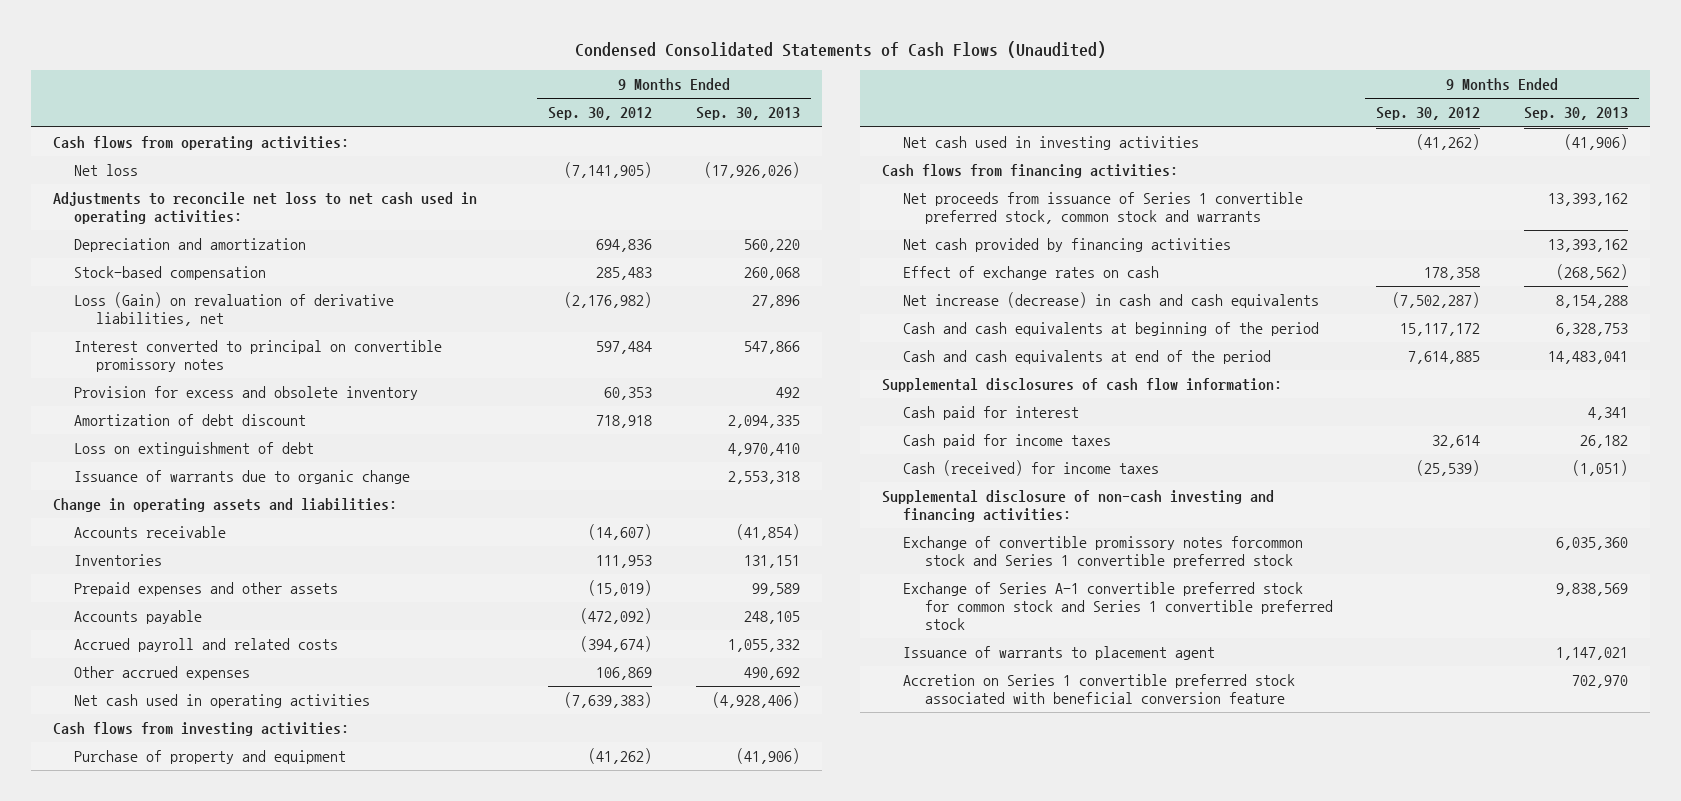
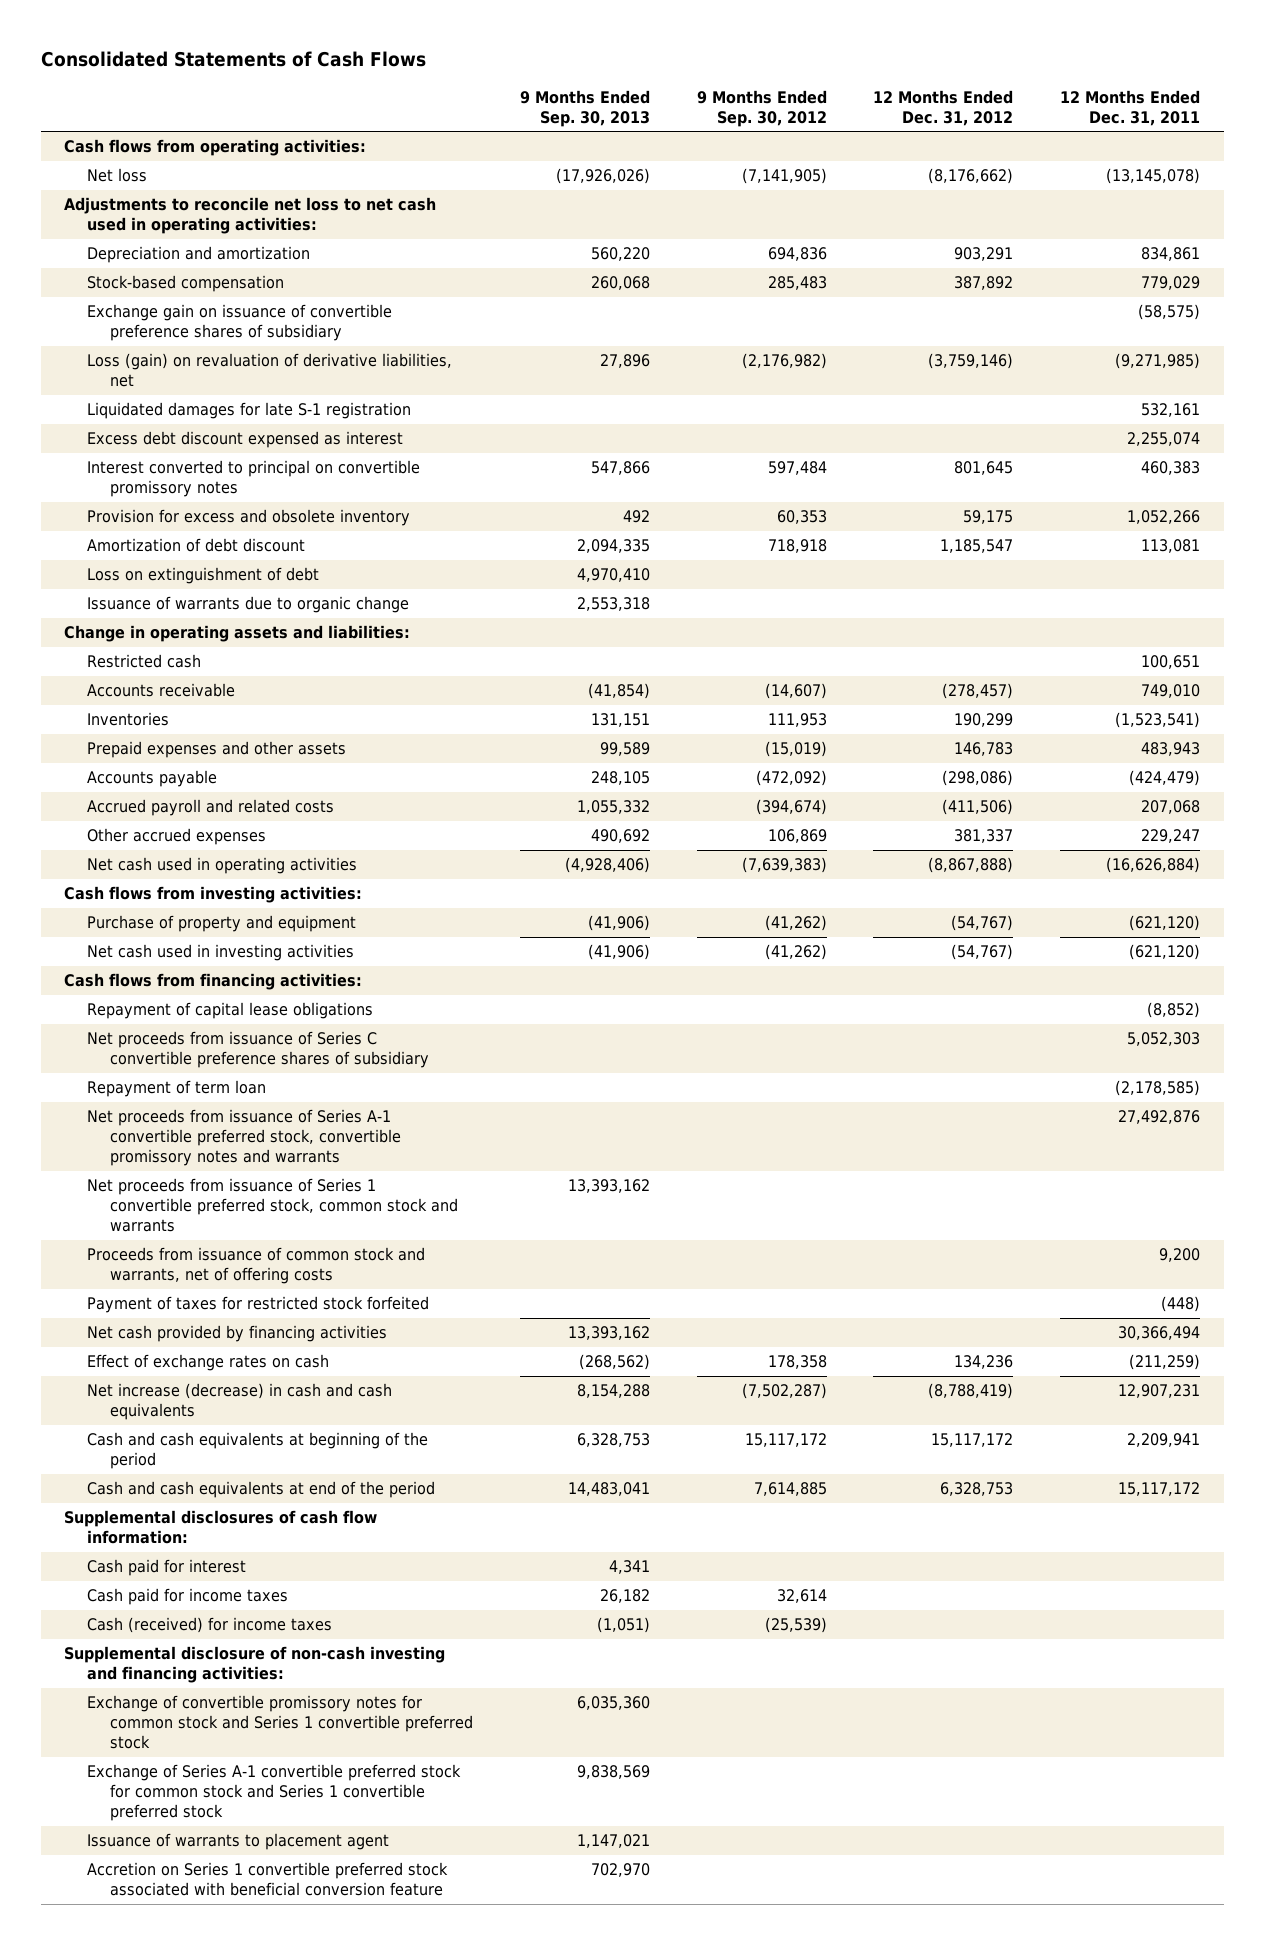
[574,40,1106,58] Condensed Consolidated Statements of Cash Flows (Unaudited) -> [41,51,427,68] Consolidated Statements of Cash Flows
none -> [873,89,1014,126] 12 Months Ended Dec. 31, 2012
none -> [1060,89,1201,126] 12 Months Ended Dec. 31, 2011
none -> [87,304,393,342] Exchange gain on issuance of convertible preference shares of subsidiary
[74,292,395,326] Loss (Gain) on revaluation of derivative liabilities, net -> [87,353,453,388] Loss (gain) on revaluation of derivative liabilities, net
none -> [87,402,412,420] Liquidated damages for late S-1 registration
none -> [87,431,404,449] Excess debt discount expensed as interest
none -> [87,654,202,669] Restricted cash
none -> [87,1002,374,1020] Repayment of capital lease obligations
none -> [87,1031,430,1069] Net proceeds from issuance of Series C convertible preference shares of subsidiary
none -> [87,1080,267,1098] Repayment of term loan
none -> [87,1109,402,1167] Net proceeds from issuance of Series A-1 convertible preferred stock, convertible promissory notes and warrants
none -> [87,1247,426,1285] Proceeds from issuance of common stock and warrants, net of offering costs
none -> [87,1296,430,1314] Payment of taxes for restricted stock forfeited
[903,536,1304,568] Exchange of convertible promissory notes forcommon stock and Series 1 convertible preferred stock -> [87,1695,474,1750] Exchange of convertible promissory notes for common stock and Series 1 convertible preferred stock

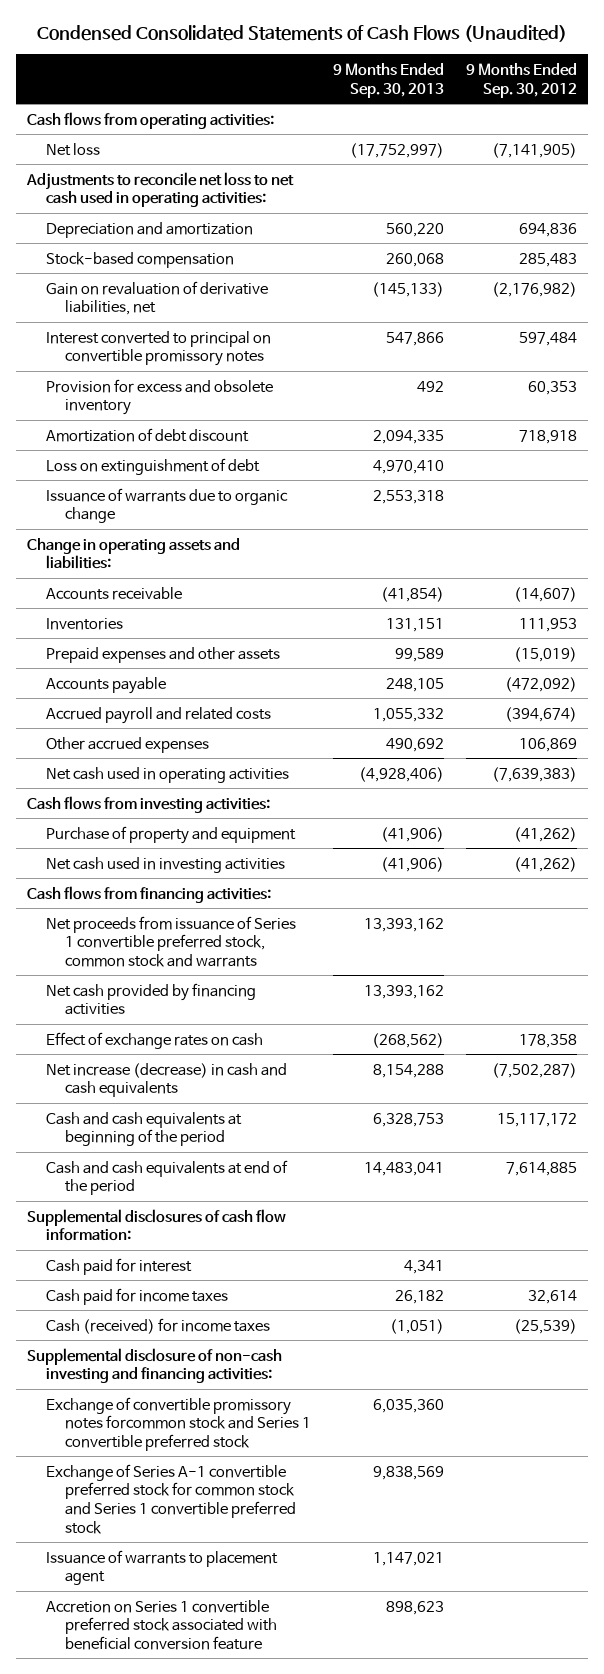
[41,51,427,68] Consolidated Statements of Cash Flows -> [36,25,567,43] Condensed Consolidated Statements of Cash Flows (Unaudited)
[873,89,1014,126] 12 Months Ended Dec. 31, 2012 -> none
[1060,89,1201,126] 12 Months Ended Dec. 31, 2011 -> none
[555,168,650,185] (17,926,026) -> [350,142,445,158] (17,752,997)
[87,304,393,342] Exchange gain on issuance of convertible preference shares of subsidiary -> none
[87,402,412,420] Liquidated damages for late S-1 registration -> none
[87,431,404,449] Excess debt discount expensed as interest -> none
[87,353,453,388] Loss (gain) on revaluation of derivative liabilities, net -> [45,280,268,316] Gain on revaluation of derivative liabilities, net
[599,354,650,369] 27,896 -> [372,281,445,297] (145,133)
[87,654,202,669] Restricted cash -> none
[87,1002,374,1020] Repayment of capital lease obligations -> none
[87,1031,430,1069] Net proceeds from issuance of Series C convertible preference shares of subsidiary -> none
[87,1080,267,1098] Repayment of term loan -> none
[87,1109,402,1167] Net proceeds from issuance of Series A-1 convertible preferred stock, convertible promissory notes and warrants -> none
[87,1247,426,1285] Proceeds from issuance of common stock and warrants, net of offering costs -> none
[87,1296,430,1314] Payment of taxes for restricted stock forfeited -> none
[87,1695,474,1750] Exchange of convertible promissory notes for common stock and Series 1 convertible preferred stock -> [45,1396,312,1451] Exchange of convertible promissory notes forcommon stock and Series 1 convertible preferred stock
[590,1863,650,1878] 702,970 -> [386,1600,445,1615] 898,623

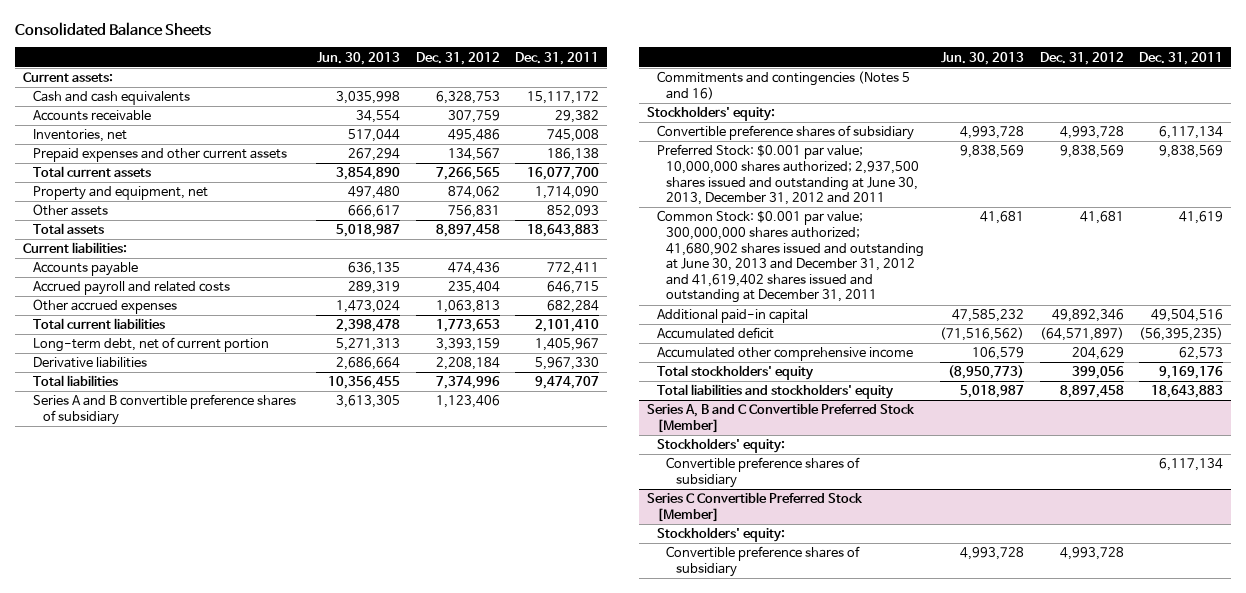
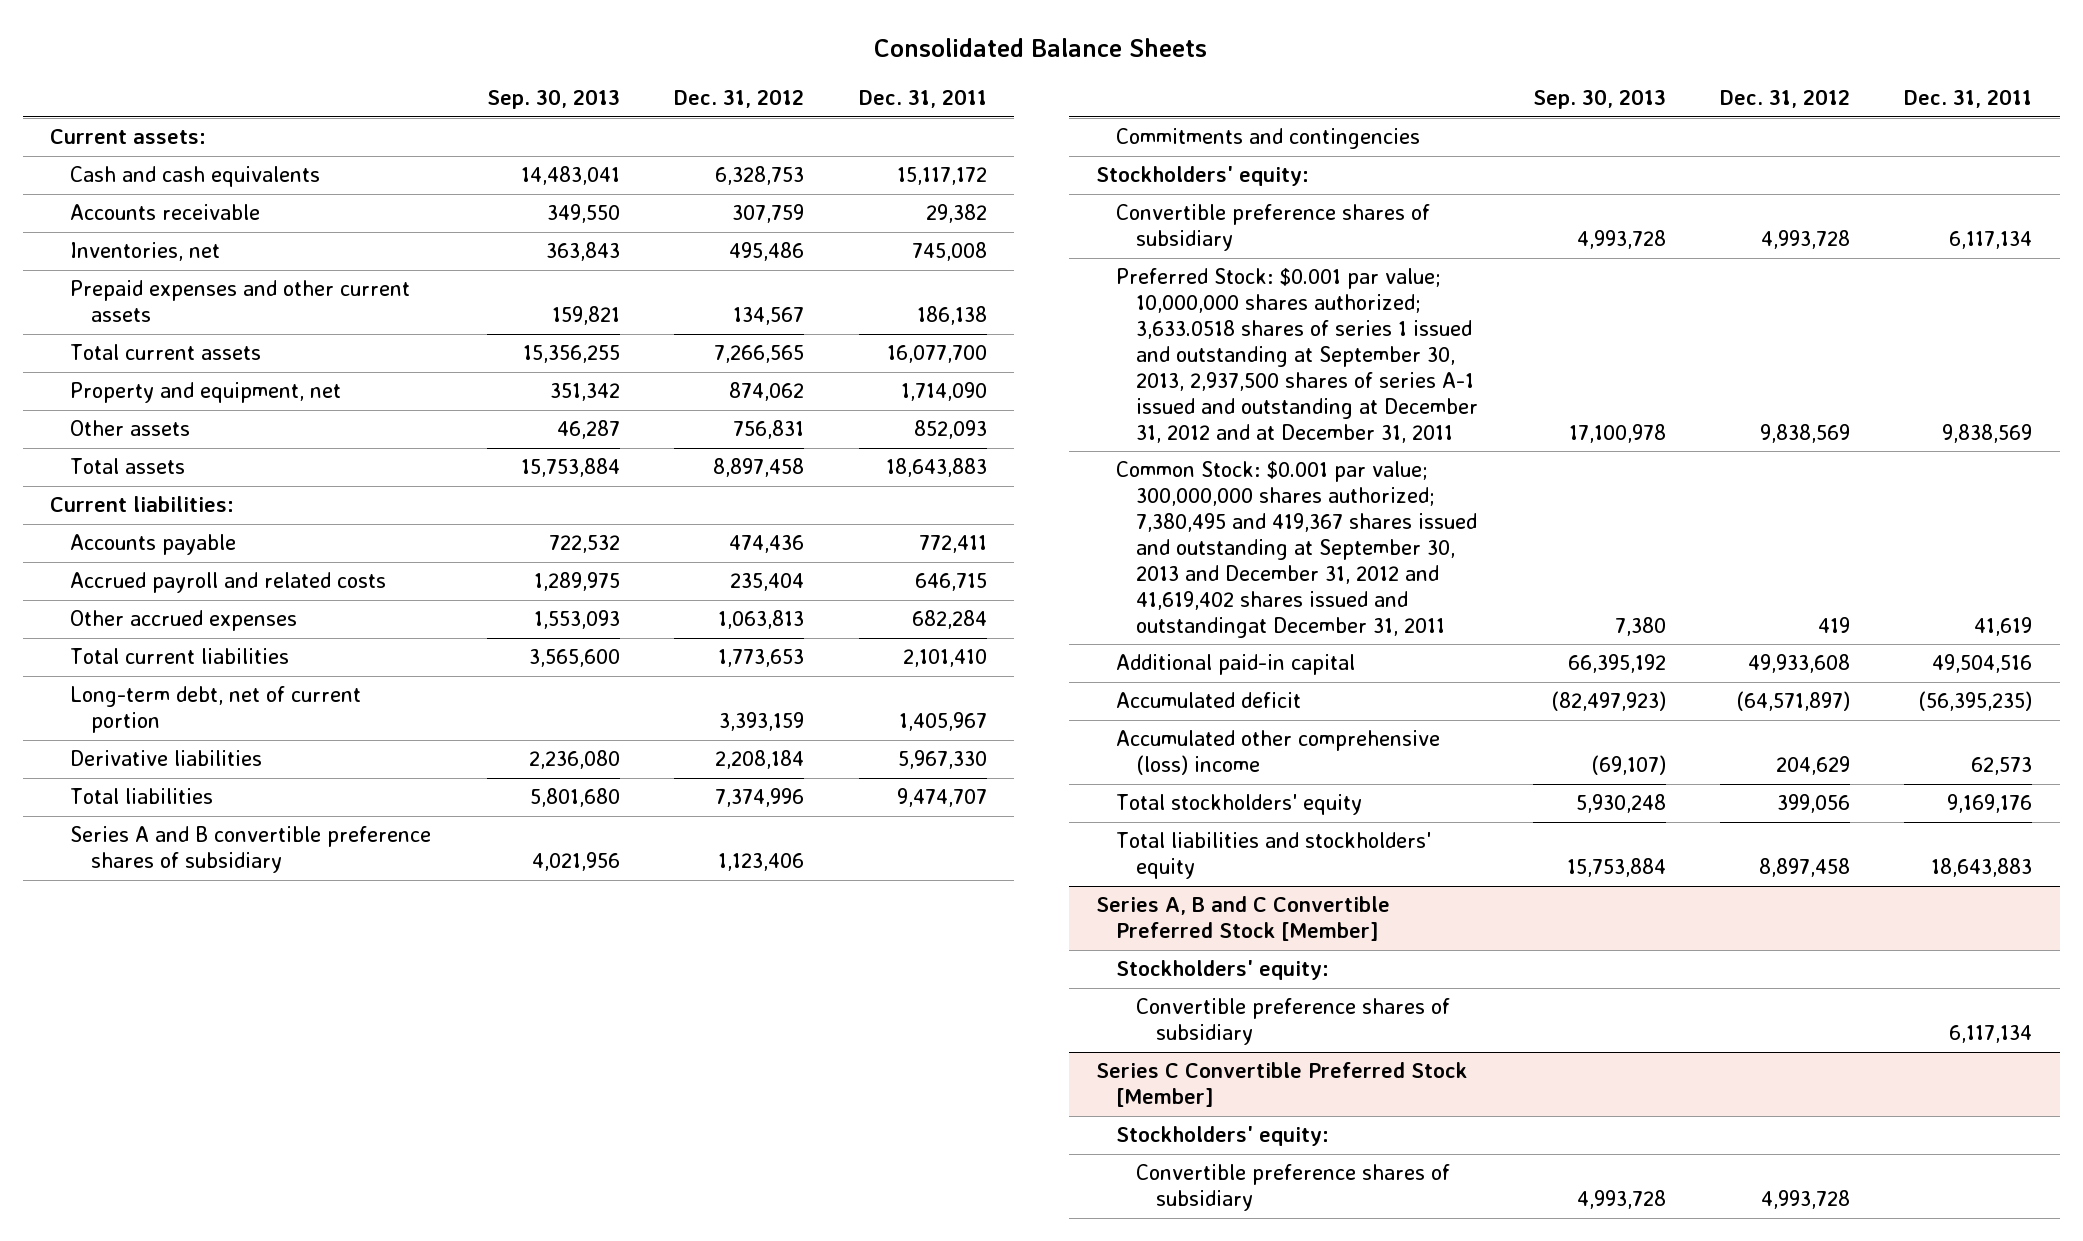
[317,51,401,65] Jun. 30, 2013 -> none
none -> [486,89,620,110] Sep. 30, 2013
[656,71,910,100] Commitments and contingencies (Notes 5 and 16) -> [1116,128,1421,150] Commitments and contingencies
[656,144,920,206] Preferred Stock: $0.001 par value; 10,000,000 shares authorized; 2,937,500 shares issued and outstanding at June 30, 2013, December 31, 2012 and 2011 -> [1116,268,1479,443] Preferred Stock: $0.001 par value; 10,000,000 shares authorized; 3,633.0518 shares of series 1 issued and outstanding at September 30, 2013, 2,937,500 shares of series A-1 issued and outstanding at December 31, 2012 and at December 31, 2011
[656,210,925,304] Common Stock: $0.001 par value; 300,000,000 shares authorized; 41,680,902 shares issued and outstanding at June 30, 2013 and December 31, 2012 and 41,619,402 shares issued and outstanding at December 31, 2011 -> [1116,461,1478,638] Common Stock: $0.001 par value; 300,000,000 shares authorized; 7,380,495 and 419,367 shares issued and outstanding at September 30, 2013 and December 31, 2012 and 41,619,402 shares issued and outstandingat December 31, 2011
[1079,211,1124,225] 41,681 -> [1817,616,1850,633] 419
[1051,309,1124,323] 49,892,346 -> [1747,654,1850,674] 49,933,608
[656,347,913,362] Accumulated other comprehensive income -> [1116,730,1441,776] Accumulated other comprehensive (loss) income

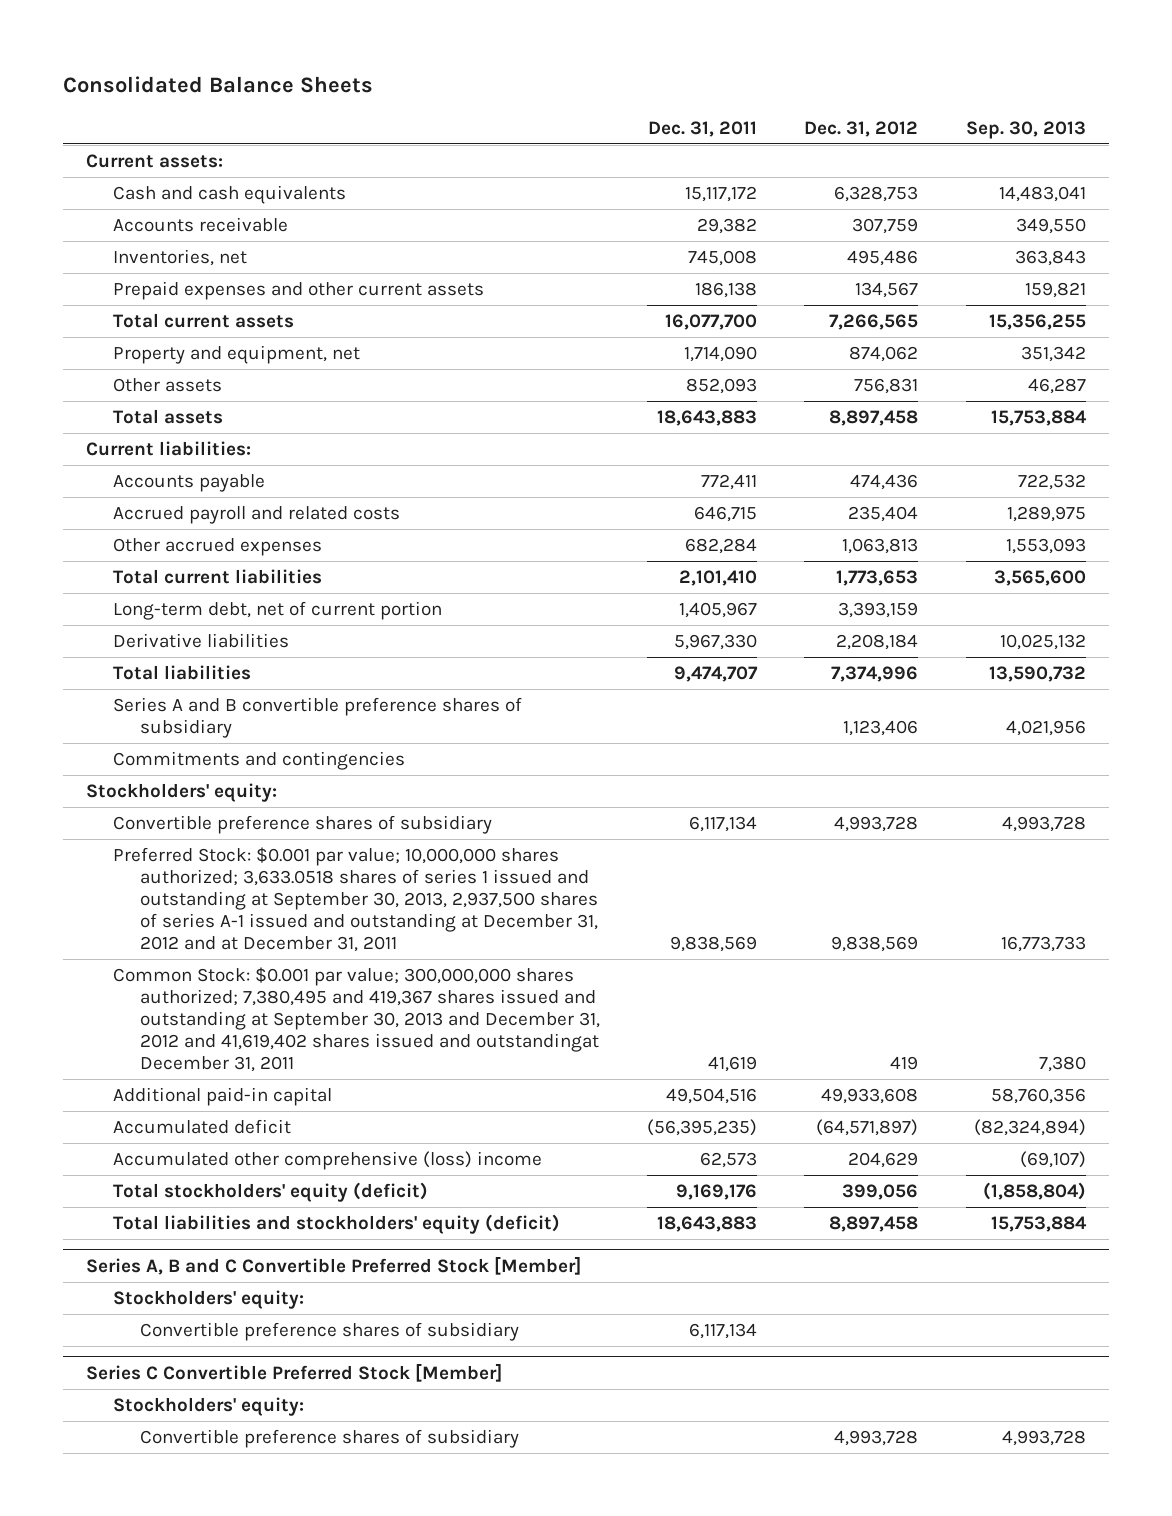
[528,750,620,770] 2,236,080 -> [999,634,1086,651] 10,025,132
[529,788,620,808] 5,801,680 -> [988,666,1086,683] 13,590,732
[1568,423,1666,443] 17,100,978 -> [1000,936,1086,953] 16,773,733
[1567,654,1666,674] 66,395,192 -> [990,1088,1086,1105] 58,760,356
[1550,691,1666,712] (82,497,923) -> [973,1119,1086,1137] (82,324,894)
[1116,794,1363,816] Total stockholders' equity -> [113,1182,429,1203] Total stockholders' equity (deficit)
[1575,794,1666,814] 5,930,248 -> [982,1182,1086,1201] (1,858,804)
[1116,832,1432,880] Total liabilities and stockholders' equity -> [113,1214,561,1235] Total liabilities and stockholders' equity (deficit)

